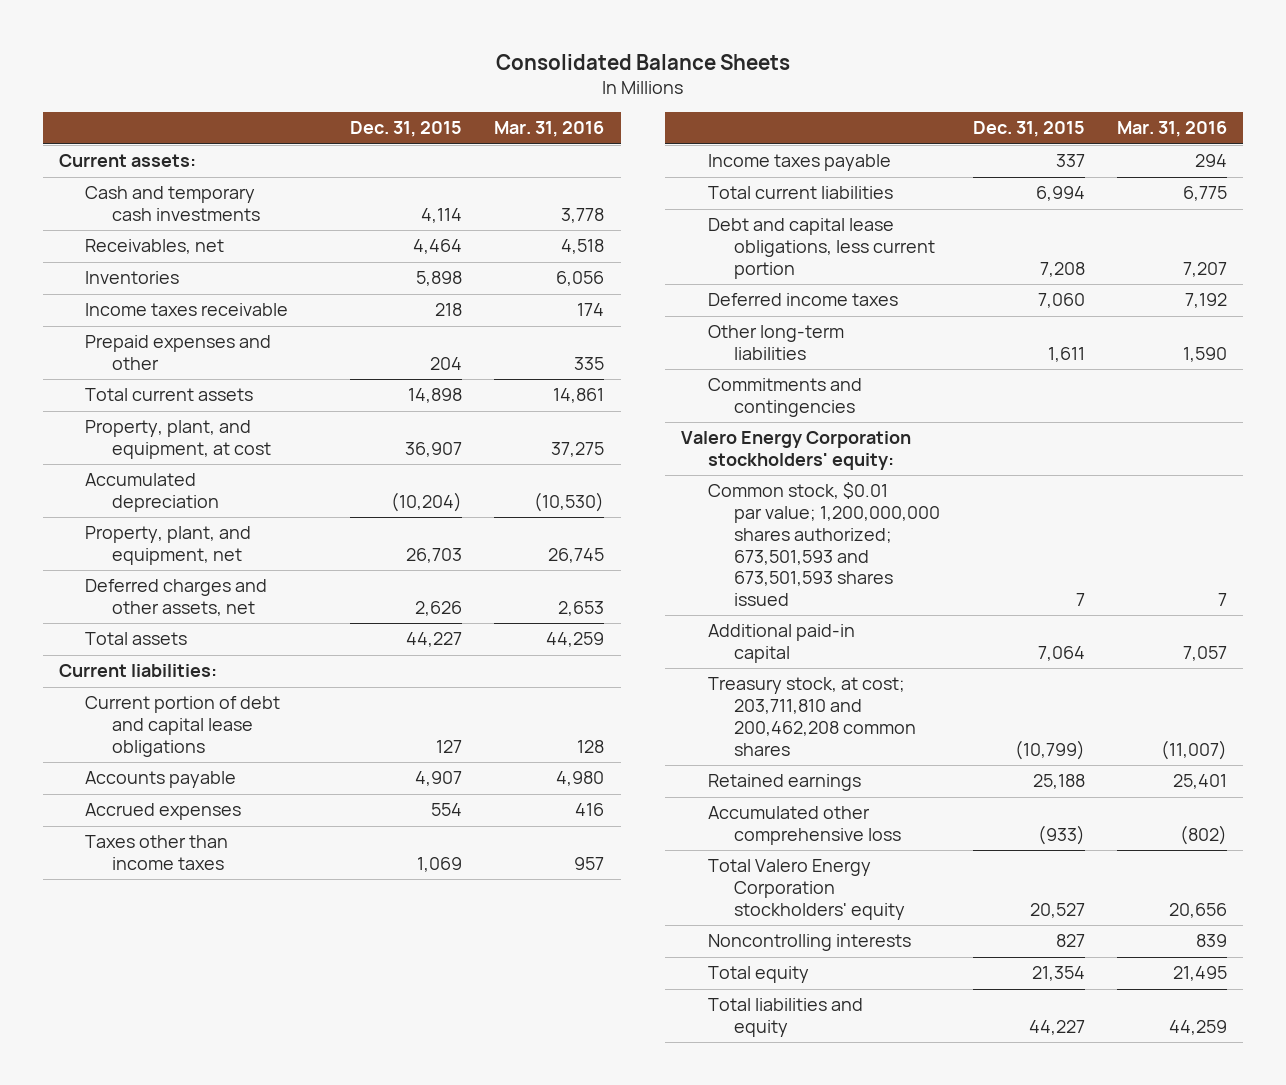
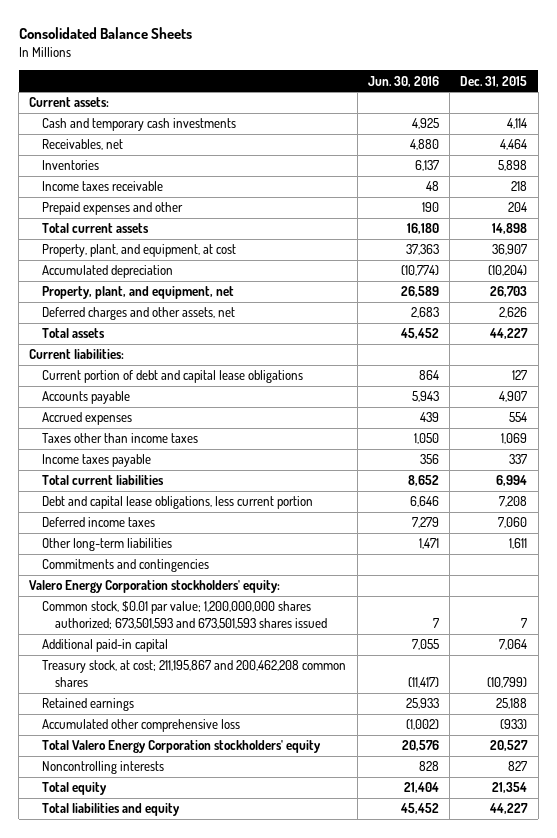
[494,121,605,138] Mar. 31, 2016 -> none
none -> [367,75,439,87] Jun. 30, 2016
[707,677,917,756] Treasury stock, at cost; 203,711,810 and 200,462,208 common shares -> [42,660,347,688] Treasury stock, at cost; 211,195,867 and 200,462,208 common shares

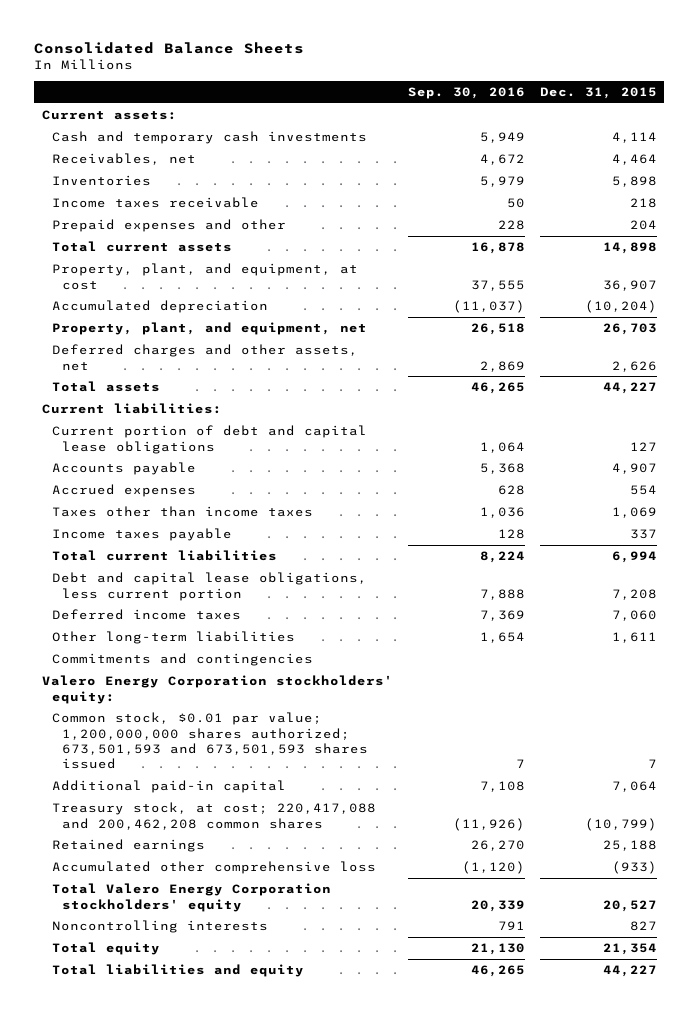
[367,75,439,87] Jun. 30, 2016 -> none
none -> [407,87,525,100] Sep. 30, 2016
[42,660,347,688] Treasury stock, at cost; 211,195,867 and 200,462,208 common shares -> [52,802,377,830] Treasury stock, at cost; 220,417,088 and 200,462,208 common shares

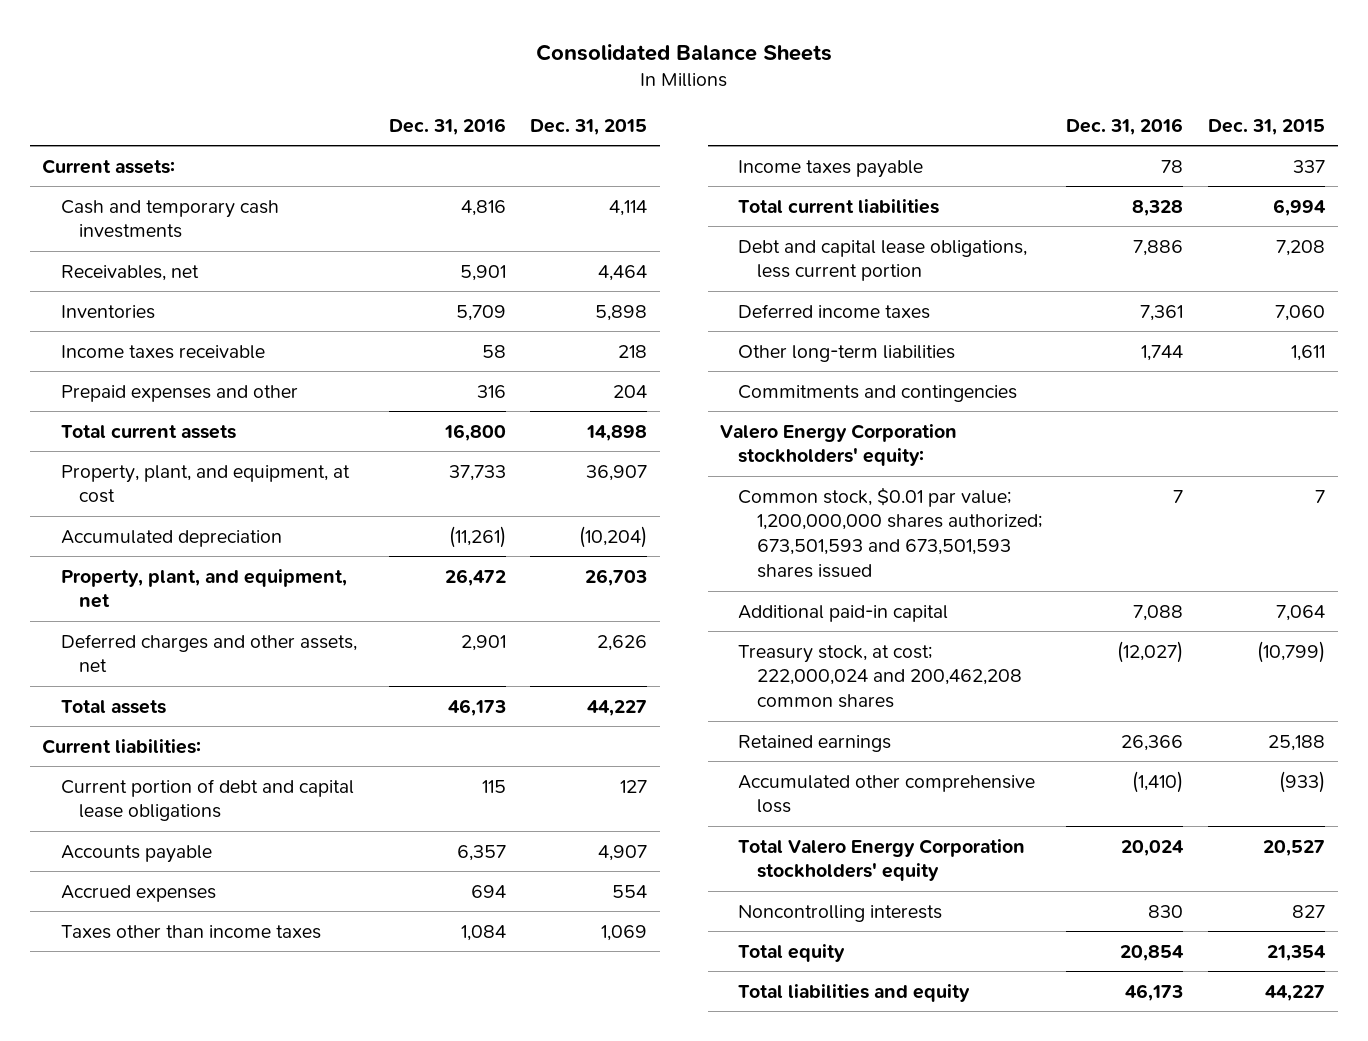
[407,87,525,100] Sep. 30, 2016 -> none
none -> [388,117,506,135] Dec. 31, 2016
[52,802,377,830] Treasury stock, at cost; 220,417,088 and 200,462,208 common shares -> [738,644,1022,709] Treasury stock, at cost; 222,000,024 and 200,462,208 common shares

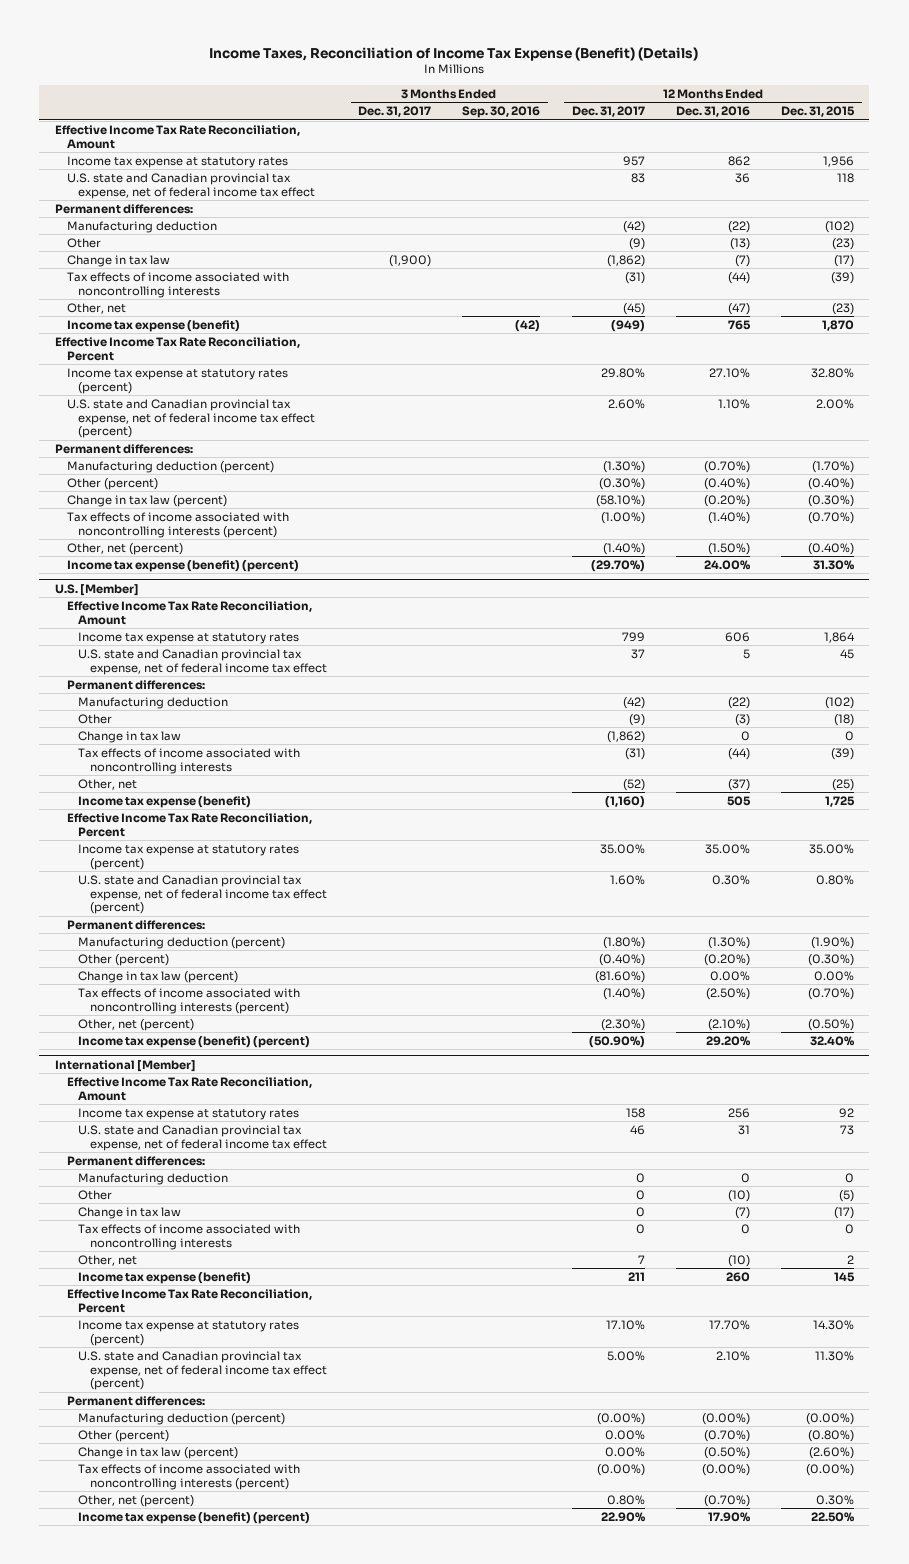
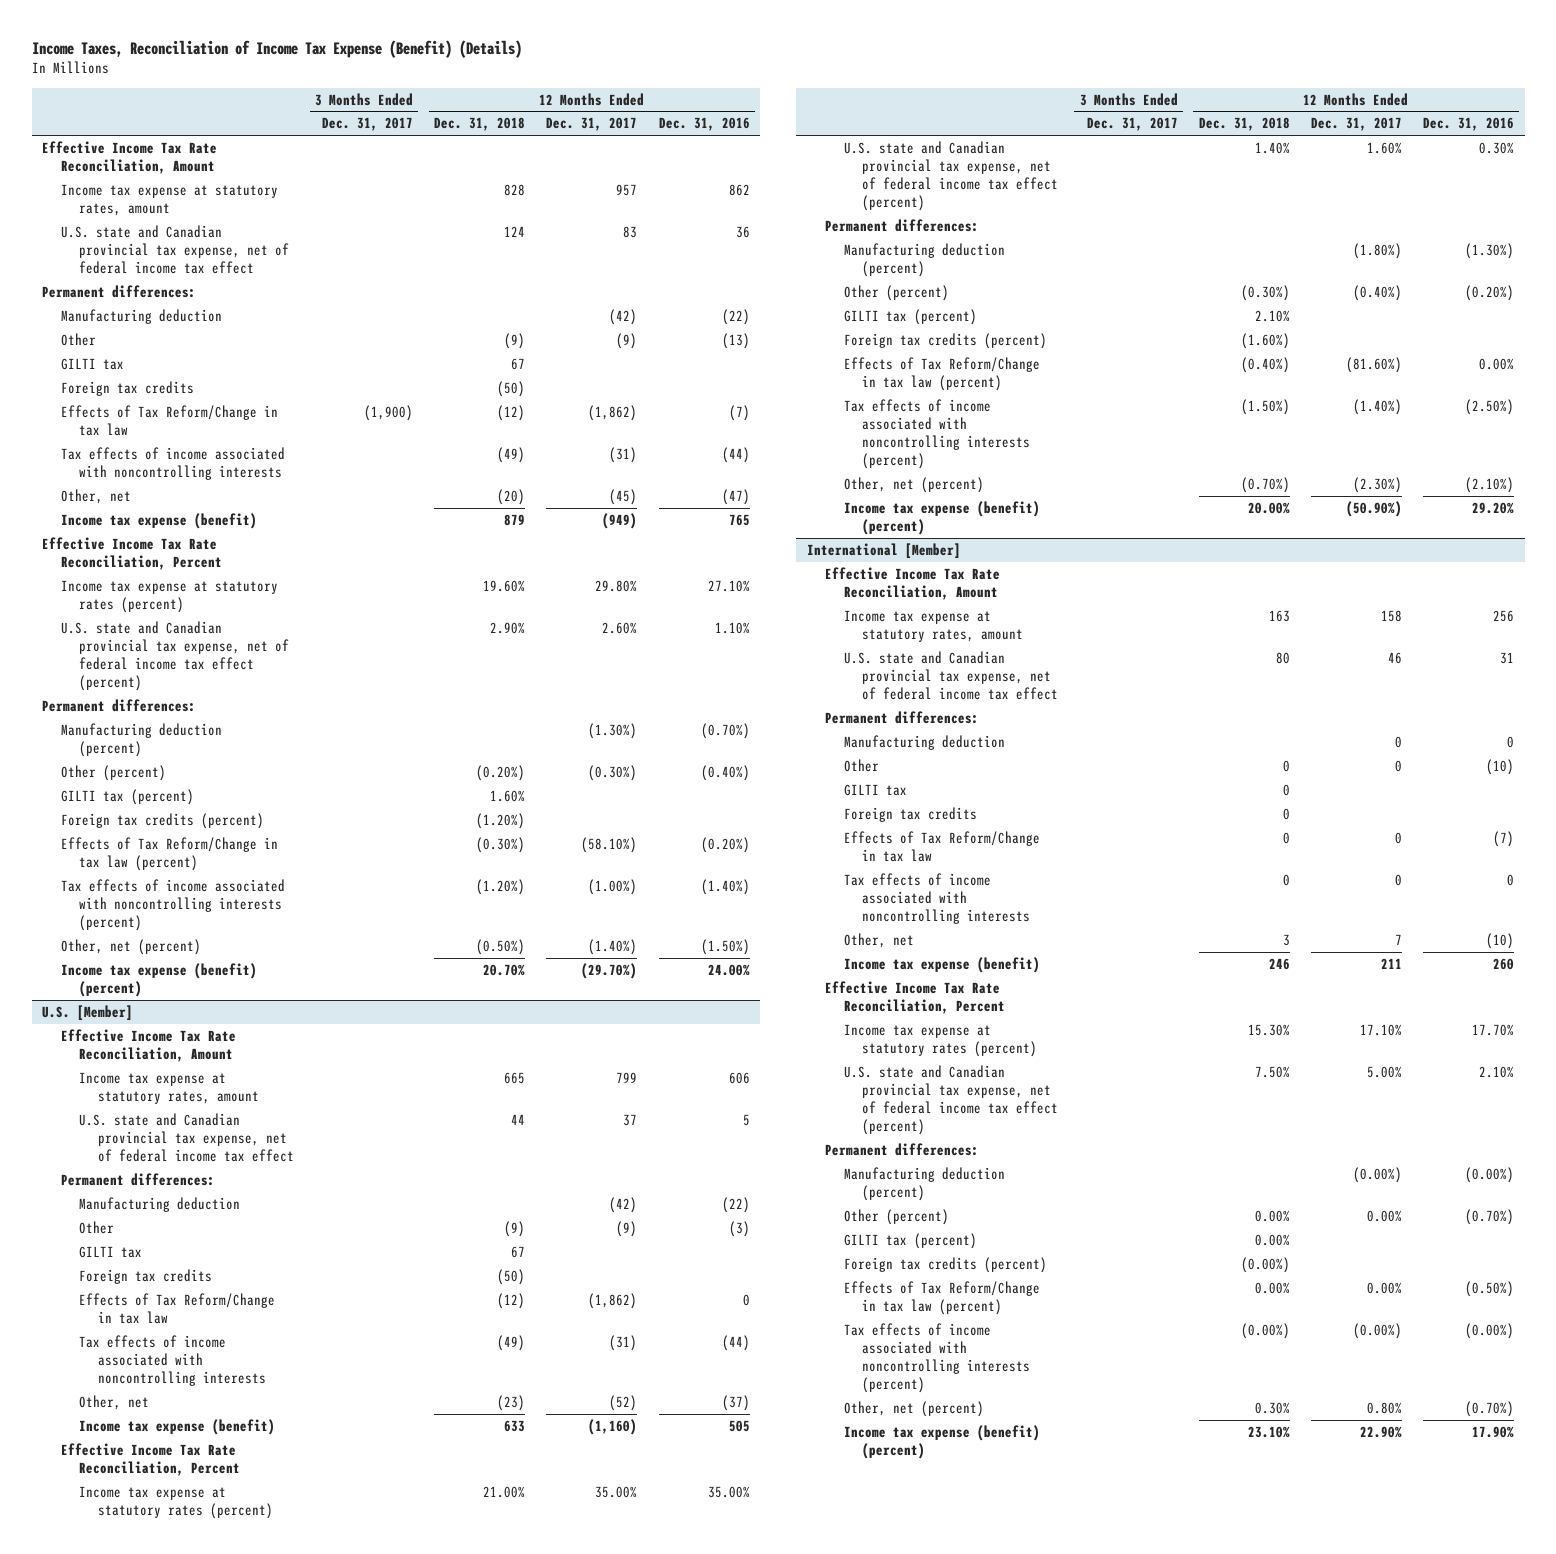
[462,106,541,119] Sep. 30, 2016 -> none
[780,106,855,118] Dec. 31, 2015 -> none
none -> [434,117,526,132] Dec. 31, 2018
[66,155,288,168] Income tax expense at statutory rates -> [60,183,278,216] Income tax expense at statutory rates, amount
none -> [60,357,124,370] GILTI tax
none -> [60,380,194,396] Foreign tax credits
[66,254,170,267] Change in tax law -> [60,404,278,436] Effects of Tax Reform/Change in tax law
none -> [60,788,194,805] GILTI tax (percent)
none -> [60,812,264,829] Foreign tax credits (percent)
[66,494,227,507] Change in tax law (percent) -> [60,836,278,871] Effects of Tax Reform/Change in tax law (percent)
[78,631,300,644] Income tax expense at statutory rates -> [79,1071,259,1104] Income tax expense at statutory rates, amount
none -> [79,1245,143,1258] GILTI tax
none -> [79,1268,213,1284] Foreign tax credits
[78,730,182,743] Change in tax law -> [79,1292,276,1324] Effects of Tax Reform/Change in tax law
none -> [843,308,977,325] GILTI tax (percent)
none -> [843,332,1047,349] Foreign tax credits (percent)
[78,970,239,983] Change in tax law (percent) -> [843,356,1040,391] Effects of Tax Reform/Change in tax law (percent)
[78,1107,300,1120] Income tax expense at statutory rates -> [843,609,1024,642] Income tax expense at statutory rates, amount
none -> [843,783,907,796] GILTI tax
none -> [843,806,977,822] Foreign tax credits
[78,1206,182,1219] Change in tax law -> [843,830,1040,862] Effects of Tax Reform/Change in tax law
none -> [843,1232,977,1249] GILTI tax (percent)
none -> [843,1256,1047,1273] Foreign tax credits (percent)
[78,1446,239,1459] Change in tax law (percent) -> [843,1280,1040,1315] Effects of Tax Reform/Change in tax law (percent)

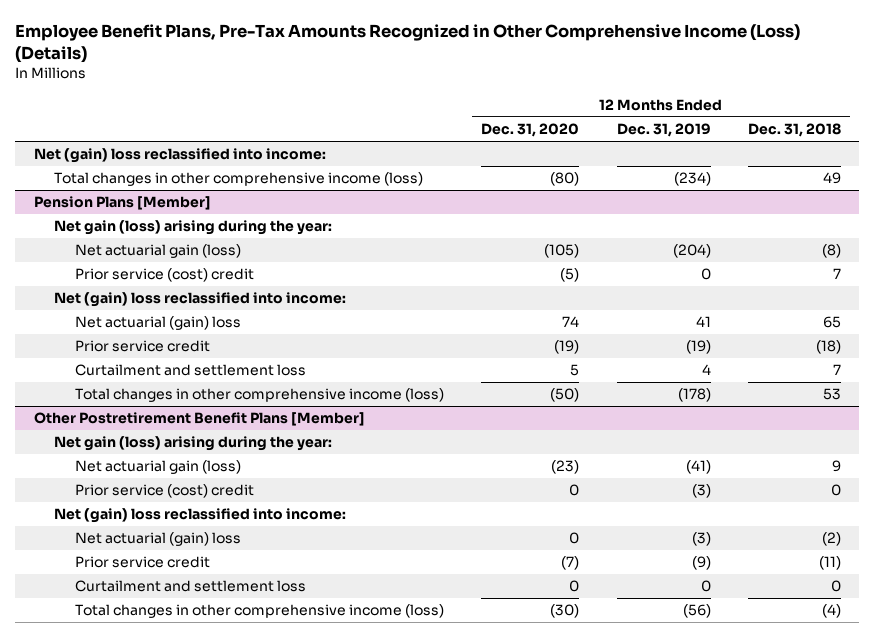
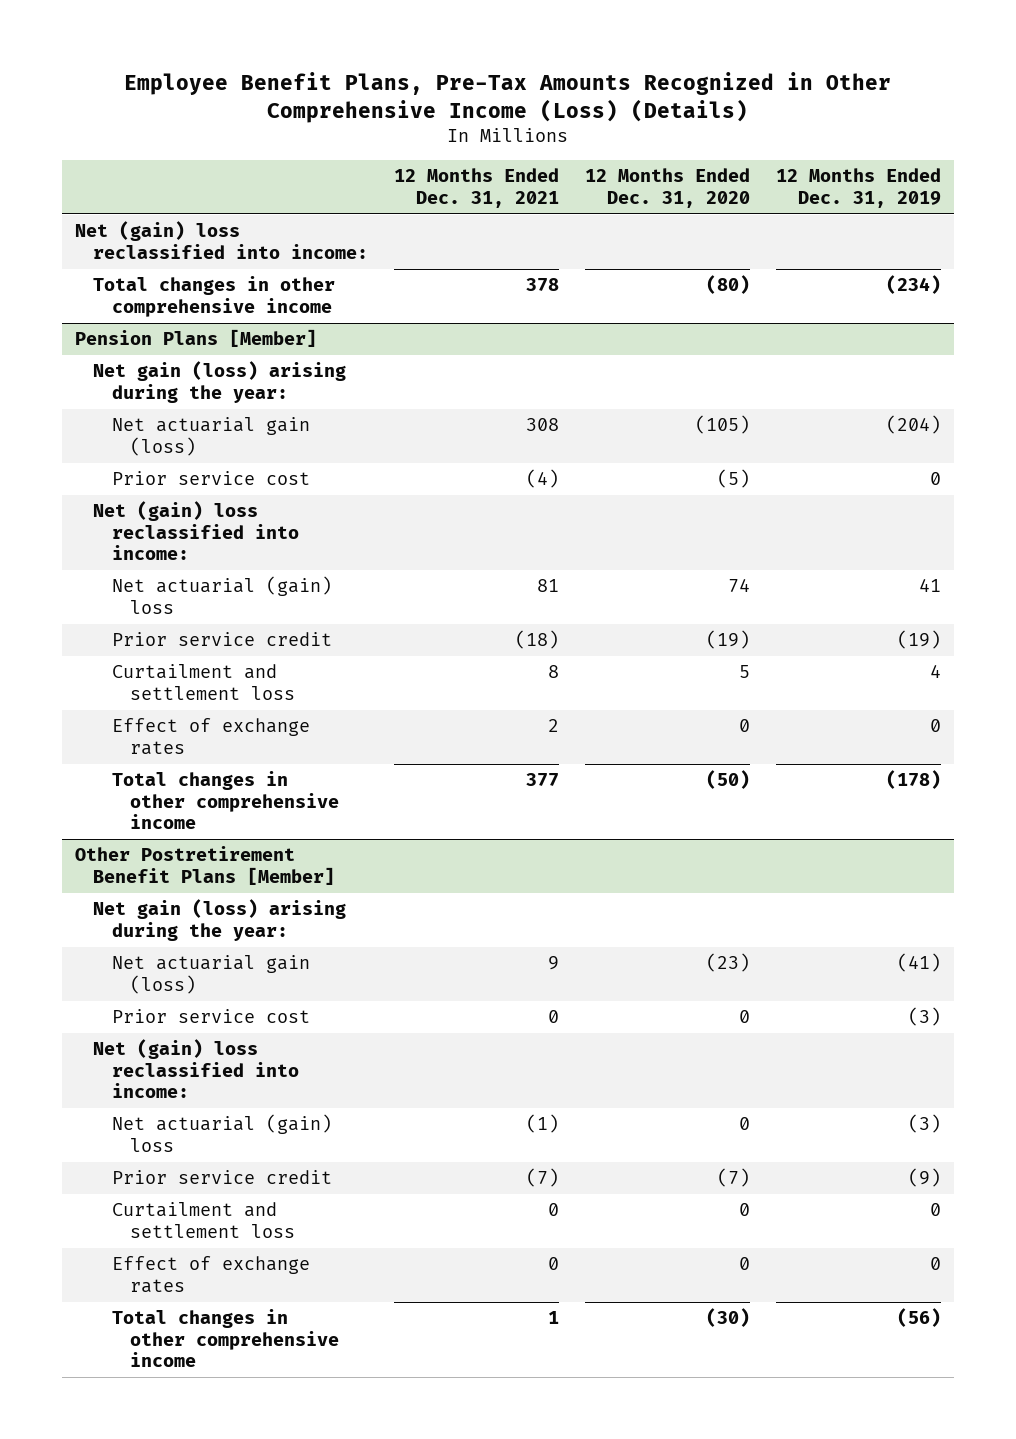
[747,123,841,138] Dec. 31, 2018 -> none
none -> [394,168,560,208] 12 Months Ended Dec. 31, 2021
[54,172,424,187] Total changes in other comprehensive income (loss) -> [93,276,336,317] Total changes in other comprehensive income
[75,268,255,283] Prior service (cost) credit -> [111,471,310,486] Prior service cost
none -> [111,718,310,755] Effect of exchange rates
[75,388,445,403] Total changes in other comprehensive income (loss) -> [111,771,339,830] Total changes in other comprehensive income
[75,484,255,499] Prior service (cost) credit -> [111,1009,310,1024] Prior service cost
none -> [111,1256,310,1293] Effect of exchange rates
[75,604,445,619] Total changes in other comprehensive income (loss) -> [111,1309,339,1368] Total changes in other comprehensive income

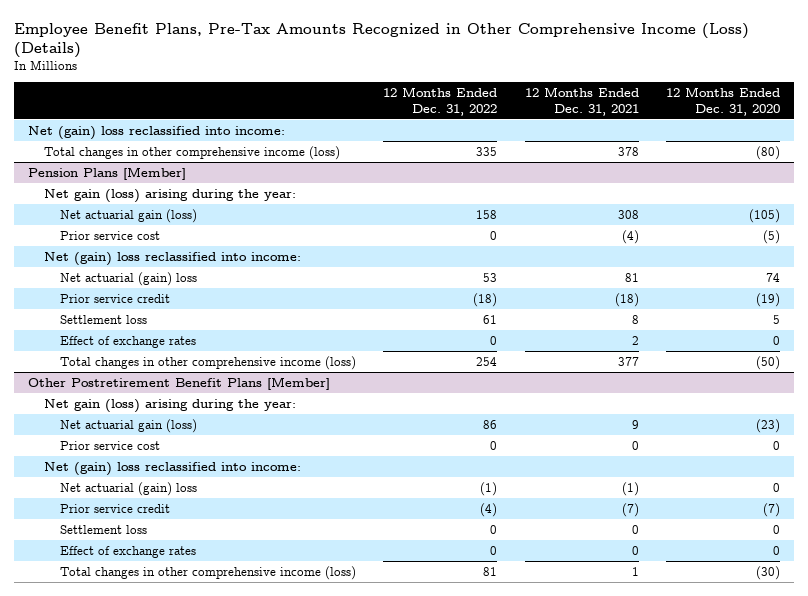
[776,168,942,208] 12 Months Ended Dec. 31, 2019 -> none
none -> [383,87,498,116] 12 Months Ended Dec. 31, 2022
[93,276,336,317] Total changes in other comprehensive income -> [43,145,340,160] Total changes in other comprehensive income (loss)
[111,664,295,700] Curtailment and settlement loss -> [59,314,147,324] Settlement loss
[111,771,339,830] Total changes in other comprehensive income -> [59,355,356,370] Total changes in other comprehensive income (loss)
[111,1202,295,1238] Curtailment and settlement loss -> [59,524,147,534] Settlement loss
[111,1309,339,1368] Total changes in other comprehensive income -> [59,565,356,580] Total changes in other comprehensive income (loss)

